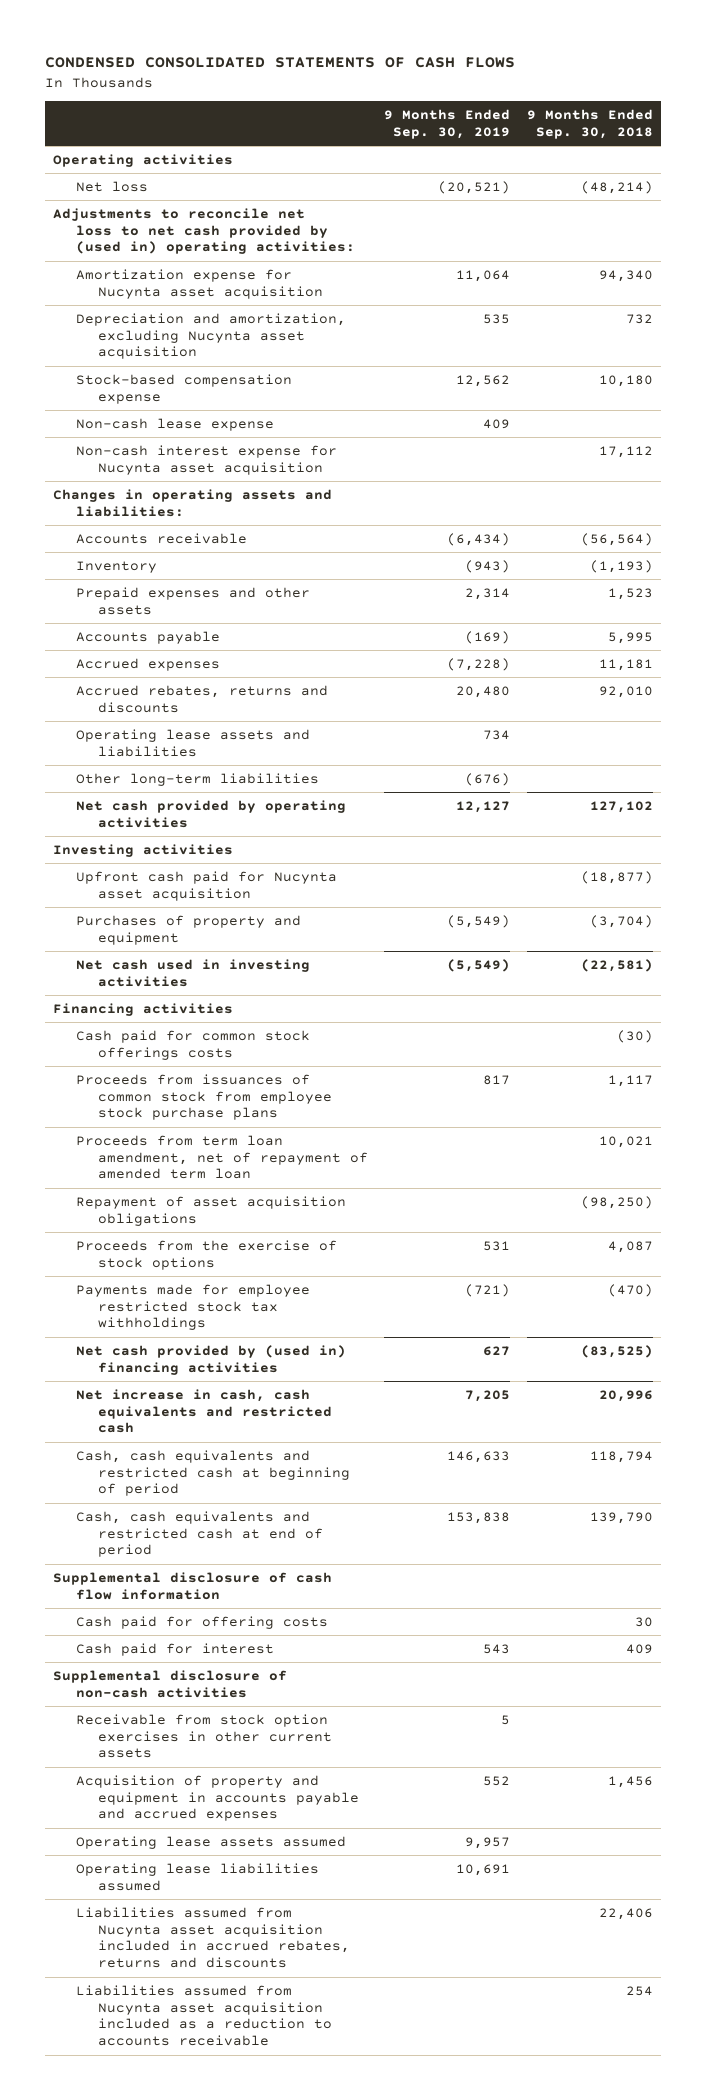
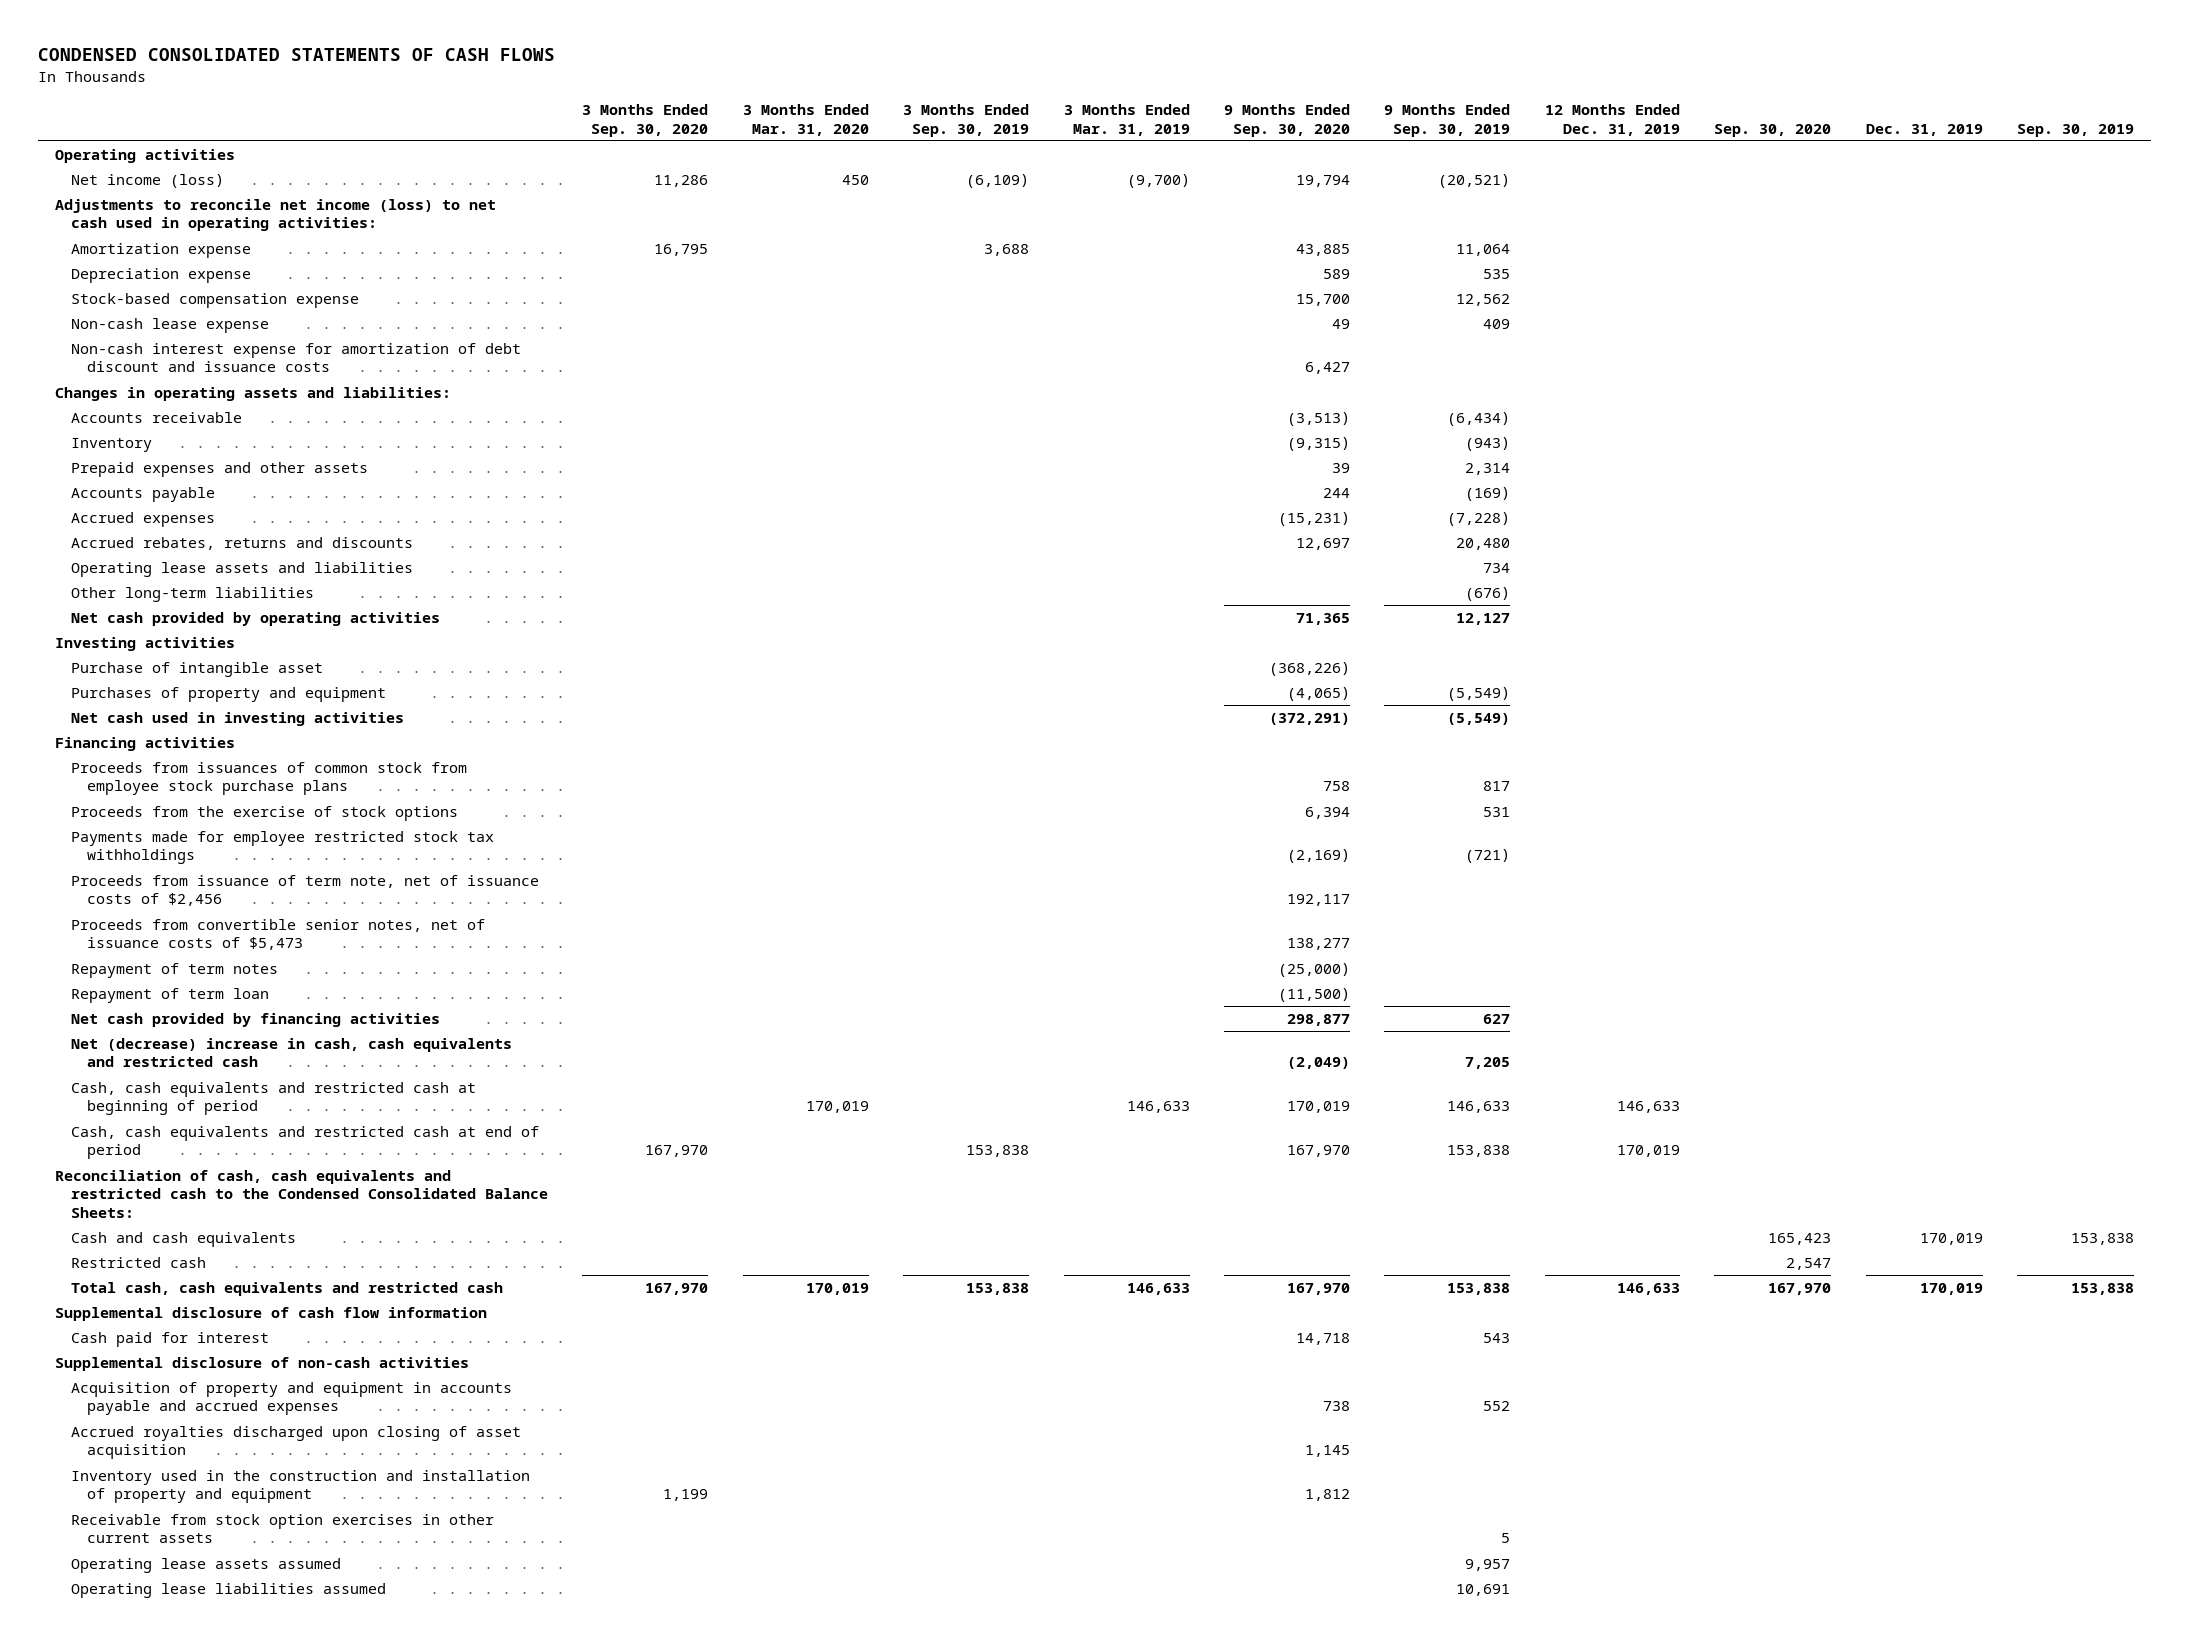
[526,109,653,139] 9 Months Ended Sep. 30, 2018 -> none
none -> [582,104,709,137] 3 Months Ended Sep. 30, 2020
none -> [742,104,869,136] 3 Months Ended Mar. 31, 2020
none -> [903,104,1030,137] 3 Months Ended Sep. 30, 2019
none -> [1063,104,1190,136] 3 Months Ended Mar. 31, 2019
none -> [1223,104,1350,137] 9 Months Ended Sep. 30, 2020
none -> [1544,104,1680,136] 12 Months Ended Dec. 31, 2019
none -> [1714,123,1832,137] Sep. 30, 2020
none -> [1865,123,1983,136] Dec. 31, 2019
none -> [2017,123,2135,137] Sep. 30, 2019
[75,180,148,192] Net loss -> [70,174,224,189] Net income (loss)
[53,207,355,255] Adjustments to reconcile net loss to net cash provided by (used in) operating activities: -> [55,199,497,232] Adjustments to reconcile net income (loss) to net cash used in operating activities:
[75,268,323,299] Amortization expense for Nucynta asset acquisition -> [70,243,251,259] Amortization expense
[75,312,346,360] Depreciation and amortization, excluding Nucynta asset acquisition -> [70,268,251,284] Depreciation expense
[75,444,337,475] Non-cash interest expense for Nucynta asset acquisition -> none
none -> [70,343,521,373] Non-cash interest expense for amortization of debt discount and issuance costs
[75,870,337,901] Upfront cash paid for Nucynta asset acquisition -> [70,662,323,678] Purchase of intangible asset
[75,1029,310,1060] Cash paid for common stock offerings costs -> none
[75,1134,368,1180] Proceeds from term loan amendment, net of repayment of amended term loan -> none
[75,1195,346,1226] Repayment of asset acquisition obligations -> none
none -> [70,875,539,907] Proceeds from issuance of term note, net of issuance costs of $2,456
none -> [70,919,485,951] Proceeds from convertible senior notes, net of issuance costs of $5,473
none -> [70,963,278,979] Repayment of term notes
none -> [70,988,269,1004] Repayment of term loan
[75,1344,346,1375] Net cash provided by (used in) financing activities -> [70,1013,440,1028] Net cash provided by financing activities
[75,1388,332,1434] Net increase in cash, cash equivalents and restricted cash -> [70,1038,512,1068] Net (decrease) increase in cash, cash equivalents and restricted cash
none -> [55,1170,548,1218] Reconciliation of cash, cash equivalents and restricted cash to the Condensed Consolidated Balance Sheets:
none -> [70,1232,296,1248] Cash and cash equivalents
none -> [70,1257,206,1269] Restricted cash
none -> [70,1282,503,1297] Total cash, cash equivalents and restricted cash
[75,1615,328,1629] Cash paid for offering costs -> none
none -> [70,1426,521,1460] Accrued royalties discharged upon closing of asset acquisition
none -> [70,1470,530,1504] Inventory used in the construction and installation of property and equipment
[75,1713,332,1759] Receivable from stock option exercises in other current assets -> [70,1514,494,1544] Receivable from stock option exercises in other current assets
[75,1906,350,1969] Liabilities assumed from Nucynta asset acquisition included in accrued rebates, returns and discounts -> none
[75,1984,332,2047] Liabilities assumed from Nucynta asset acquisition included as a reduction to accounts receivable -> none

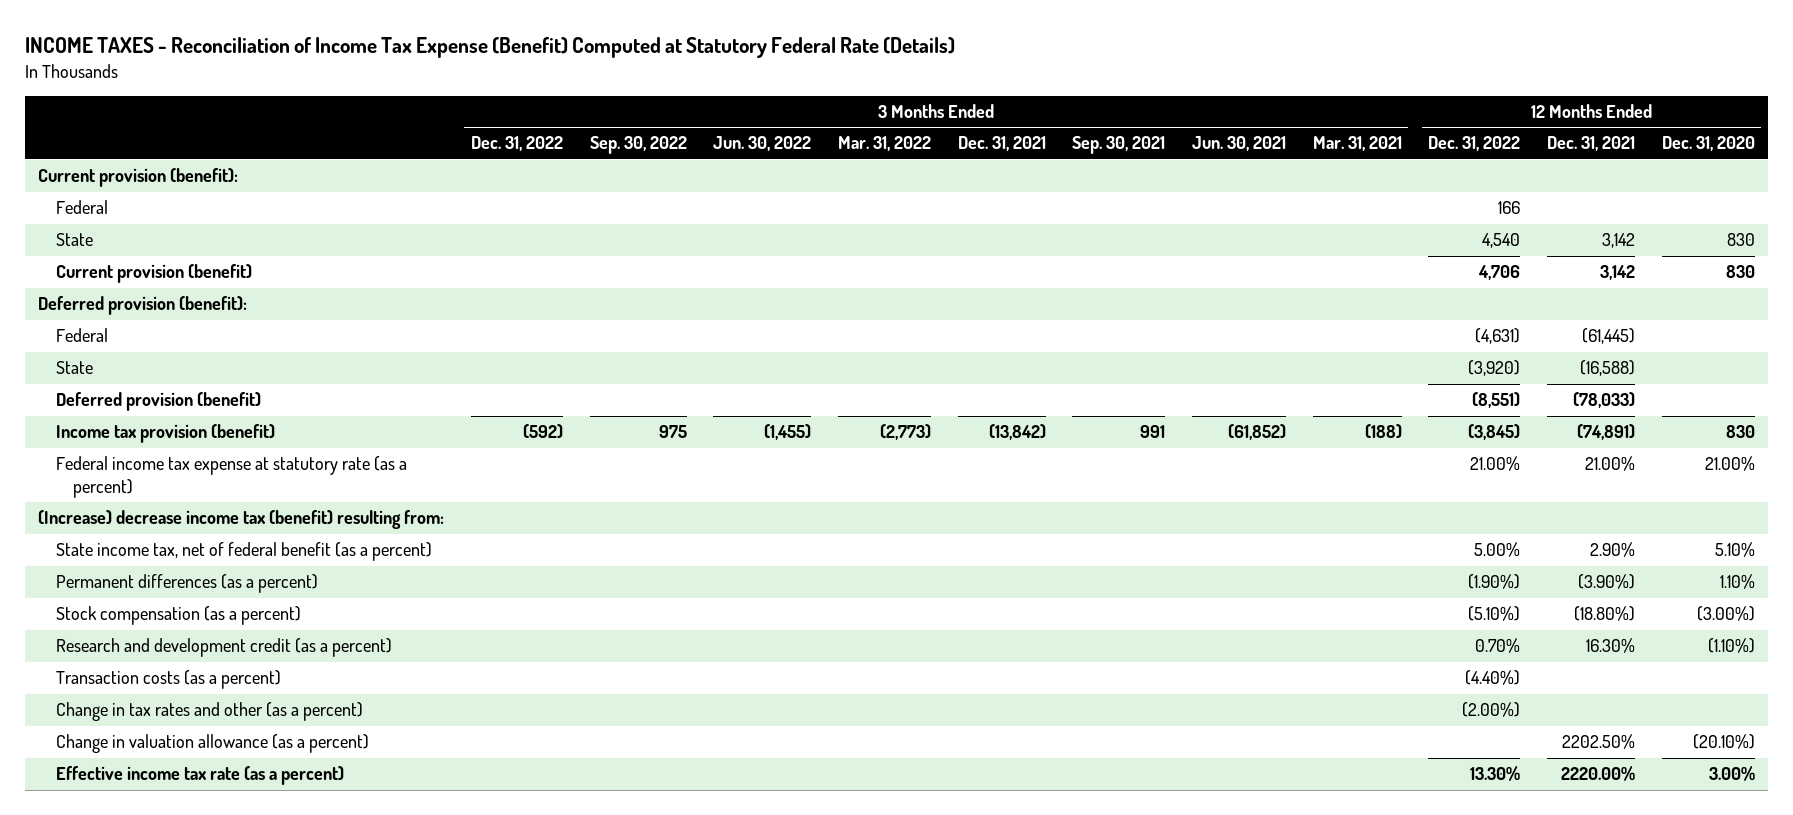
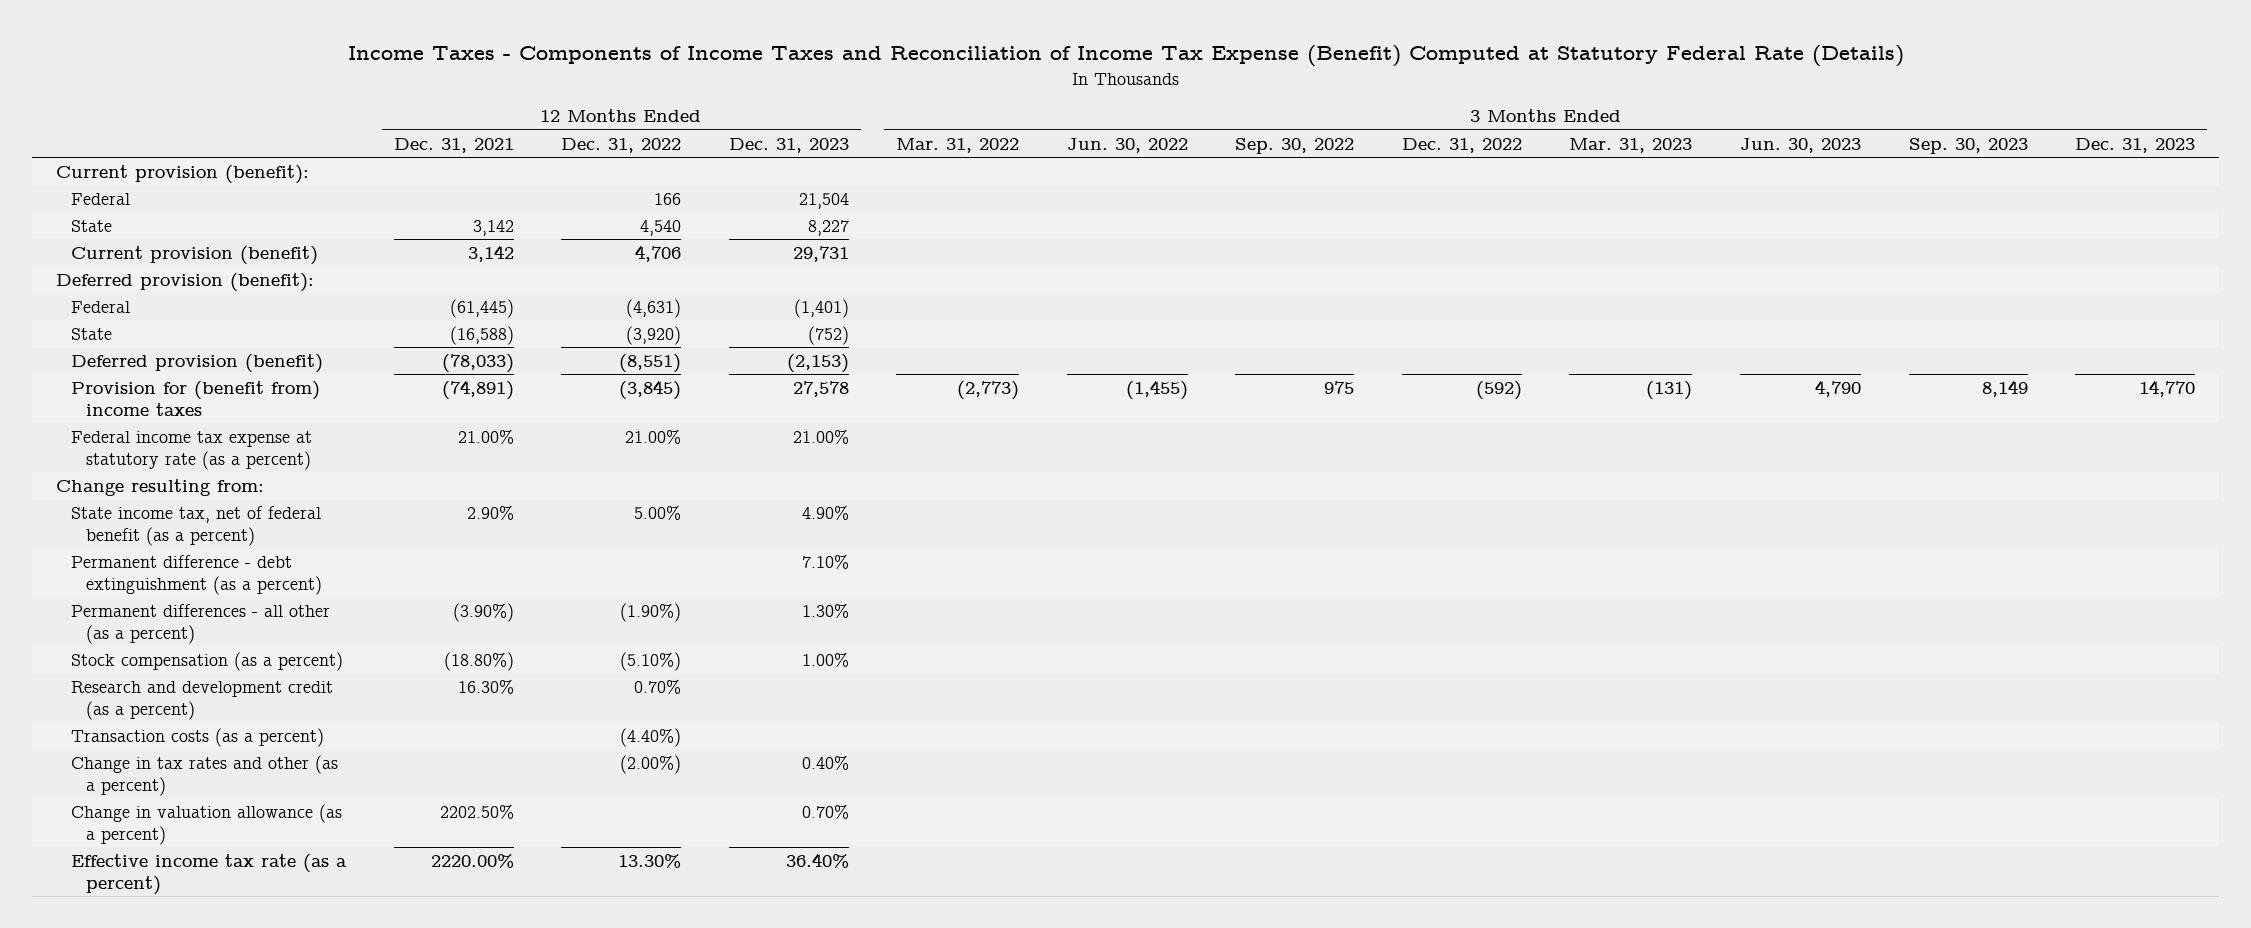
[24,37,955,59] INCOME TAXES - Reconciliation of Income Tax Expense (Benefit) Computed at Statutory Federal Rate (Details) -> [347,45,1904,68] Income Taxes - Components of Income Taxes and Reconciliation of Income Tax Expense (Benefit) Computed at Statutory Federal Rate (Details)
[957,136,1046,152] Dec. 31, 2021 -> none
[1072,136,1166,155] Sep. 30, 2021 -> none
[1192,136,1287,152] Jun. 30, 2021 -> none
[1312,136,1402,152] Mar. 31, 2021 -> none
[1661,136,1755,152] Dec. 31, 2020 -> none
none -> [728,137,849,153] Dec. 31, 2023
none -> [1569,137,1693,153] Mar. 31, 2023
none -> [1740,137,1862,153] Jun. 30, 2023
none -> [1908,137,2028,154] Sep. 30, 2023
none -> [2075,137,2196,153] Dec. 31, 2023
[55,424,275,444] Income tax provision (benefit) -> [71,380,321,416] Provision for (benefit from) income taxes
[38,510,445,530] (Increase) decrease income tax (benefit) resulting from: -> [56,478,265,496] Change resulting from:
none -> [71,554,323,595] Permanent difference - debt extinguishment (as a percent)
[55,574,318,594] Permanent differences (as a percent) -> [71,603,331,644] Permanent differences - all other (as a percent)

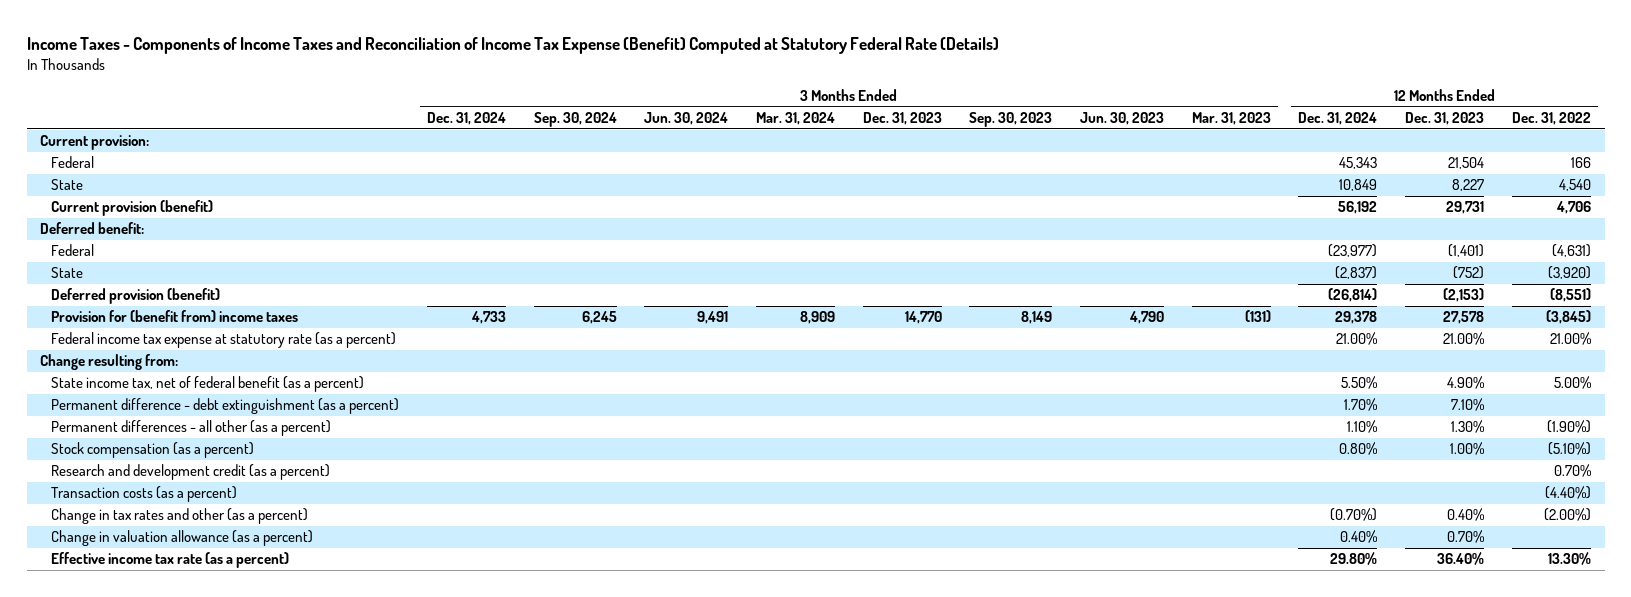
[393,137,514,153] Dec. 31, 2021 -> none
[896,137,1020,153] Mar. 31, 2022 -> none
[1066,137,1188,153] Jun. 30, 2022 -> none
[1235,137,1355,154] Sep. 30, 2022 -> none
[1401,137,1522,153] Dec. 31, 2022 -> none
none -> [426,111,506,125] Dec. 31, 2024
none -> [533,111,617,127] Sep. 30, 2024
none -> [644,111,729,125] Jun. 30, 2024
none -> [755,111,835,125] Mar. 31, 2024
none -> [1298,111,1378,125] Dec. 31, 2024
[56,164,310,184] Current provision (benefit): -> [40,135,150,151] Current provision:
[56,272,315,292] Deferred provision (benefit): -> [40,222,145,235] Deferred benefit:

